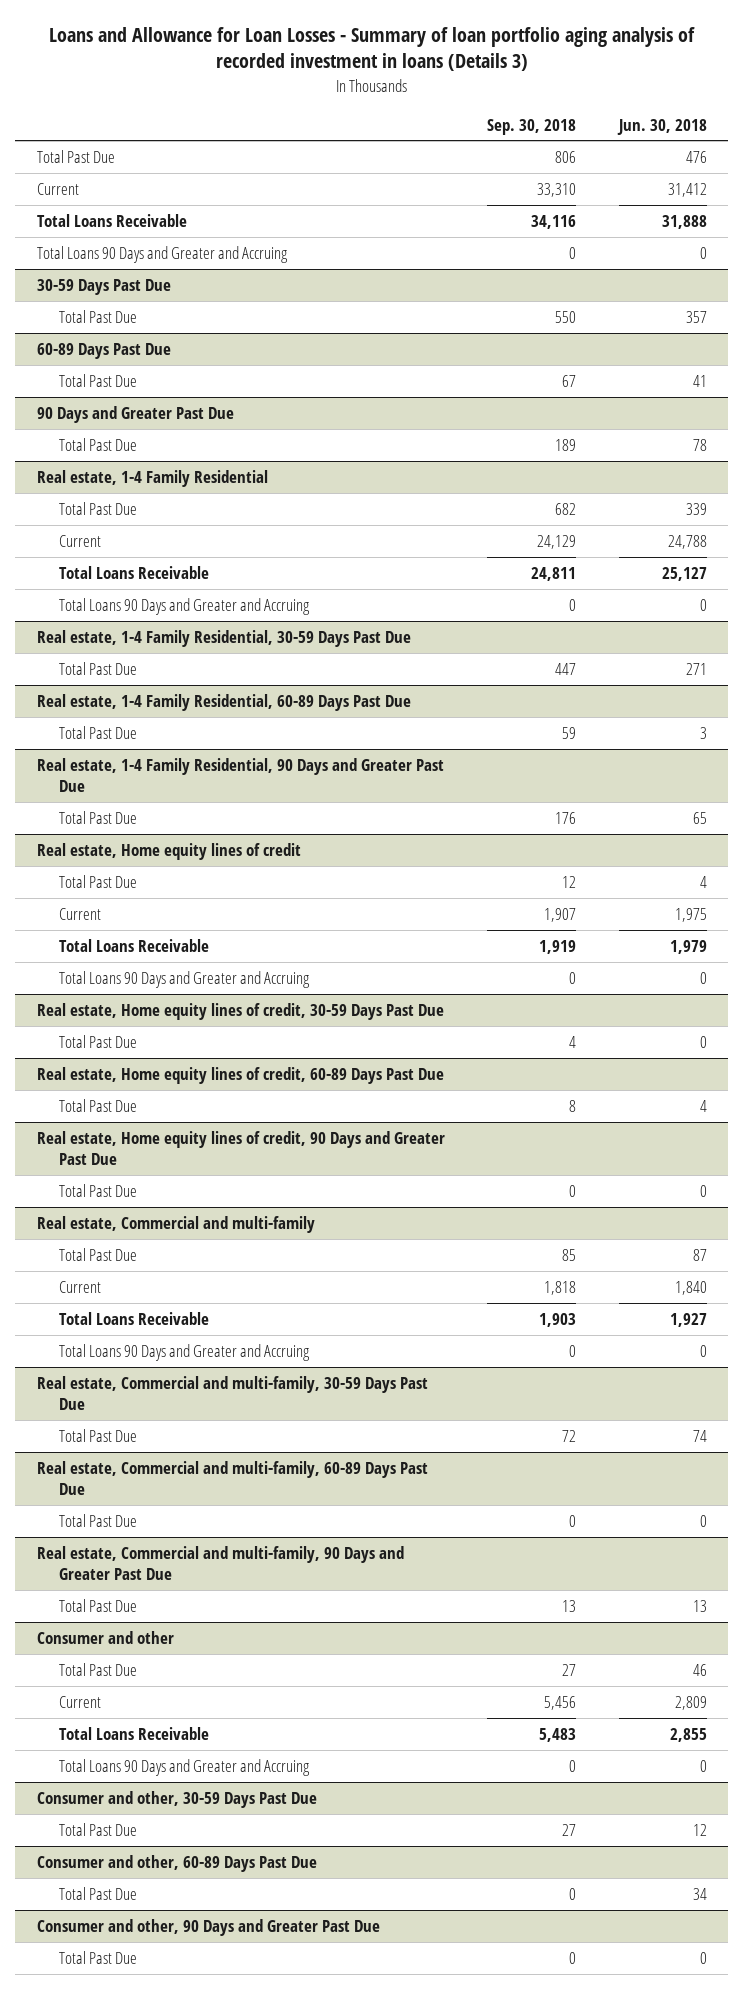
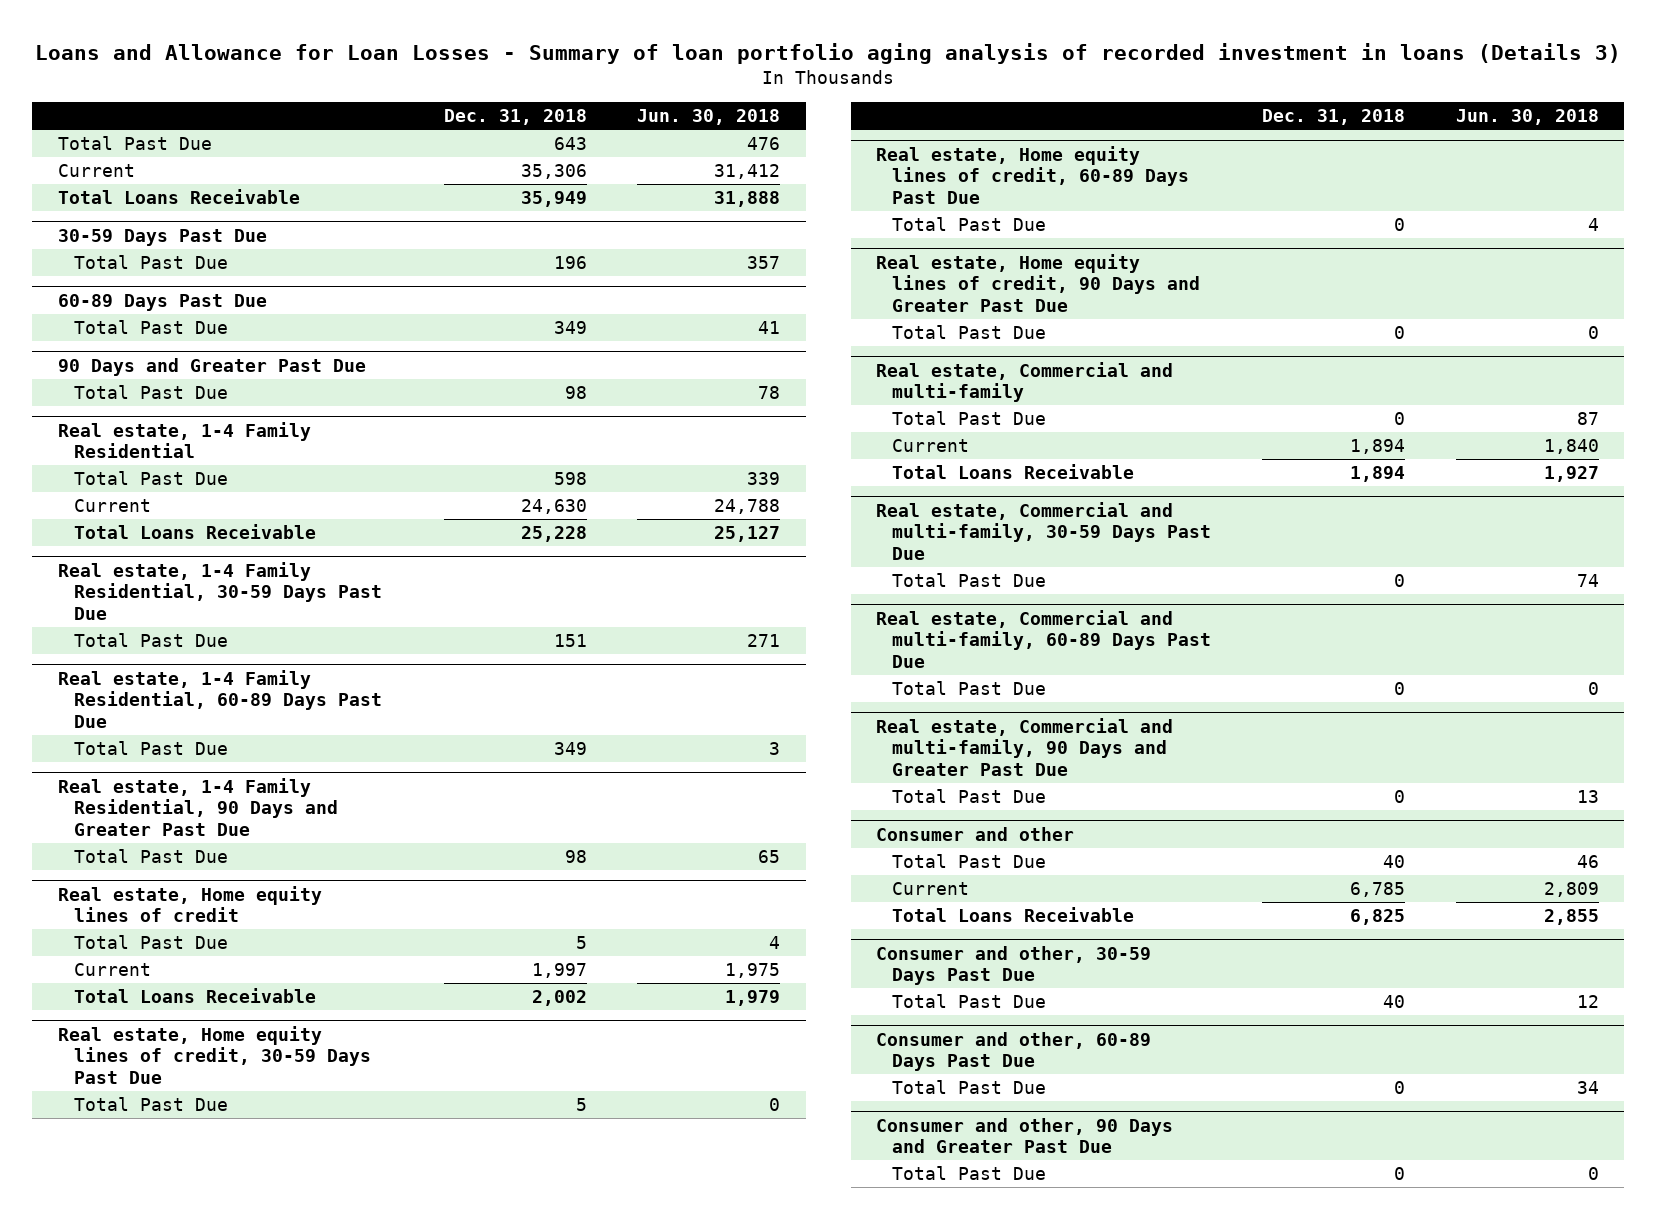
[487,118,577,135] Sep. 30, 2018 -> none
none -> [443,109,587,126] Dec. 31, 2018
[36,245,288,263] Total Loans 90 Days and Greater and Accruing -> none
[58,597,310,615] Total Loans 90 Days and Greater and Accruing -> none
[58,970,310,988] Total Loans 90 Days and Greater and Accruing -> none
[58,1343,310,1361] Total Loans 90 Days and Greater and Accruing -> none
[58,1758,310,1776] Total Loans 90 Days and Greater and Accruing -> none

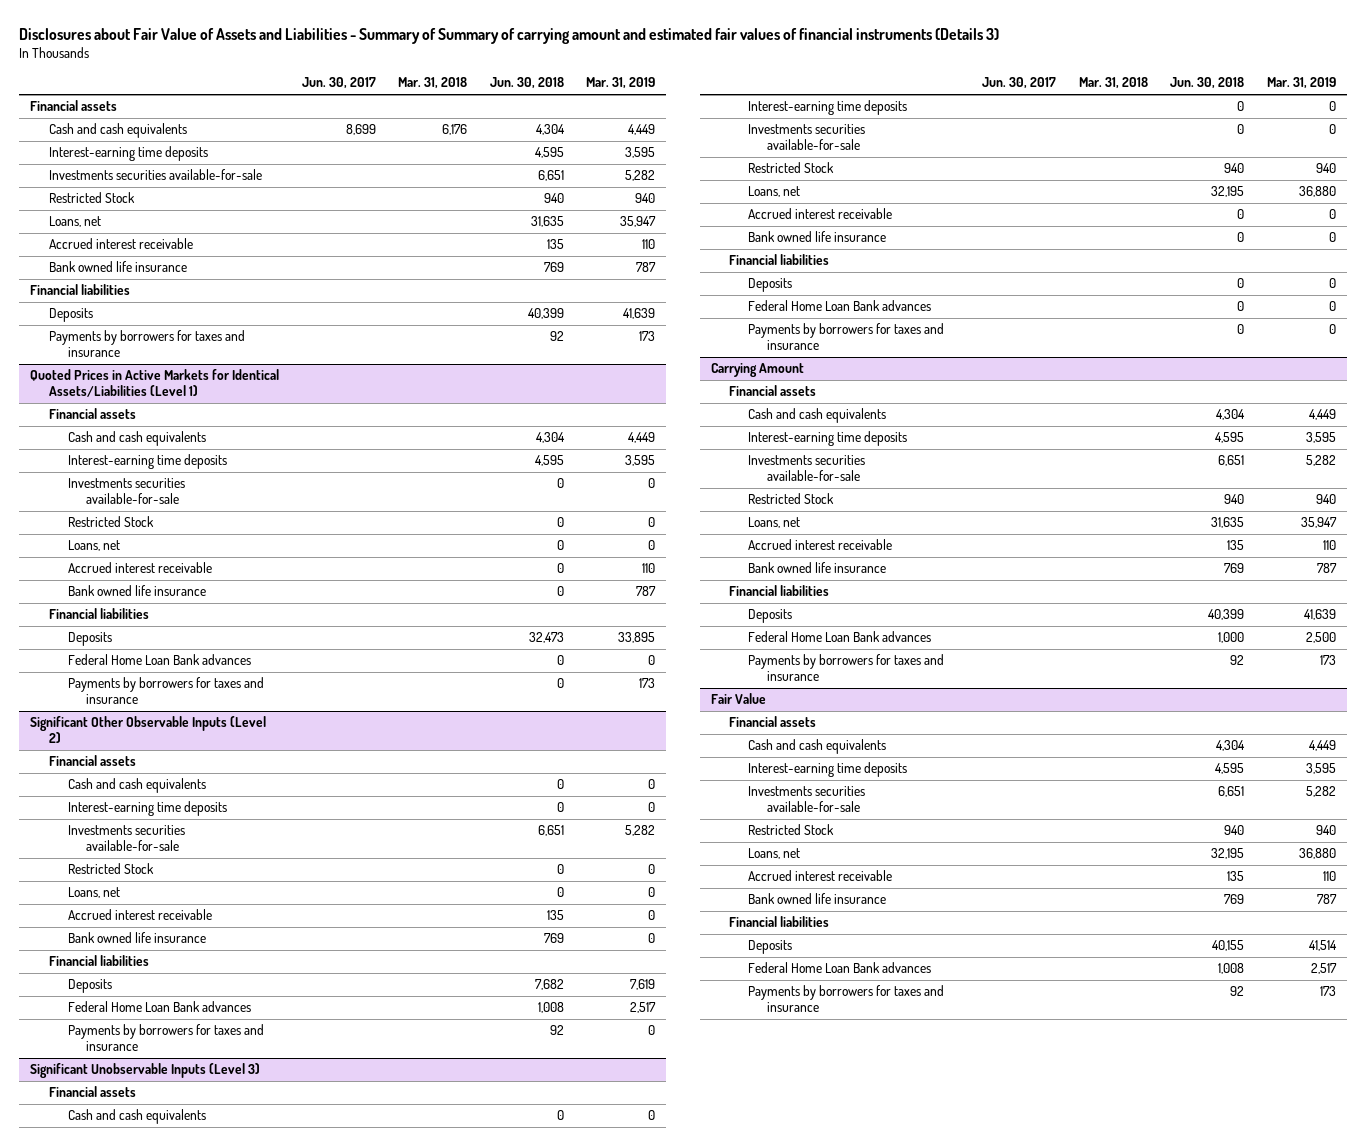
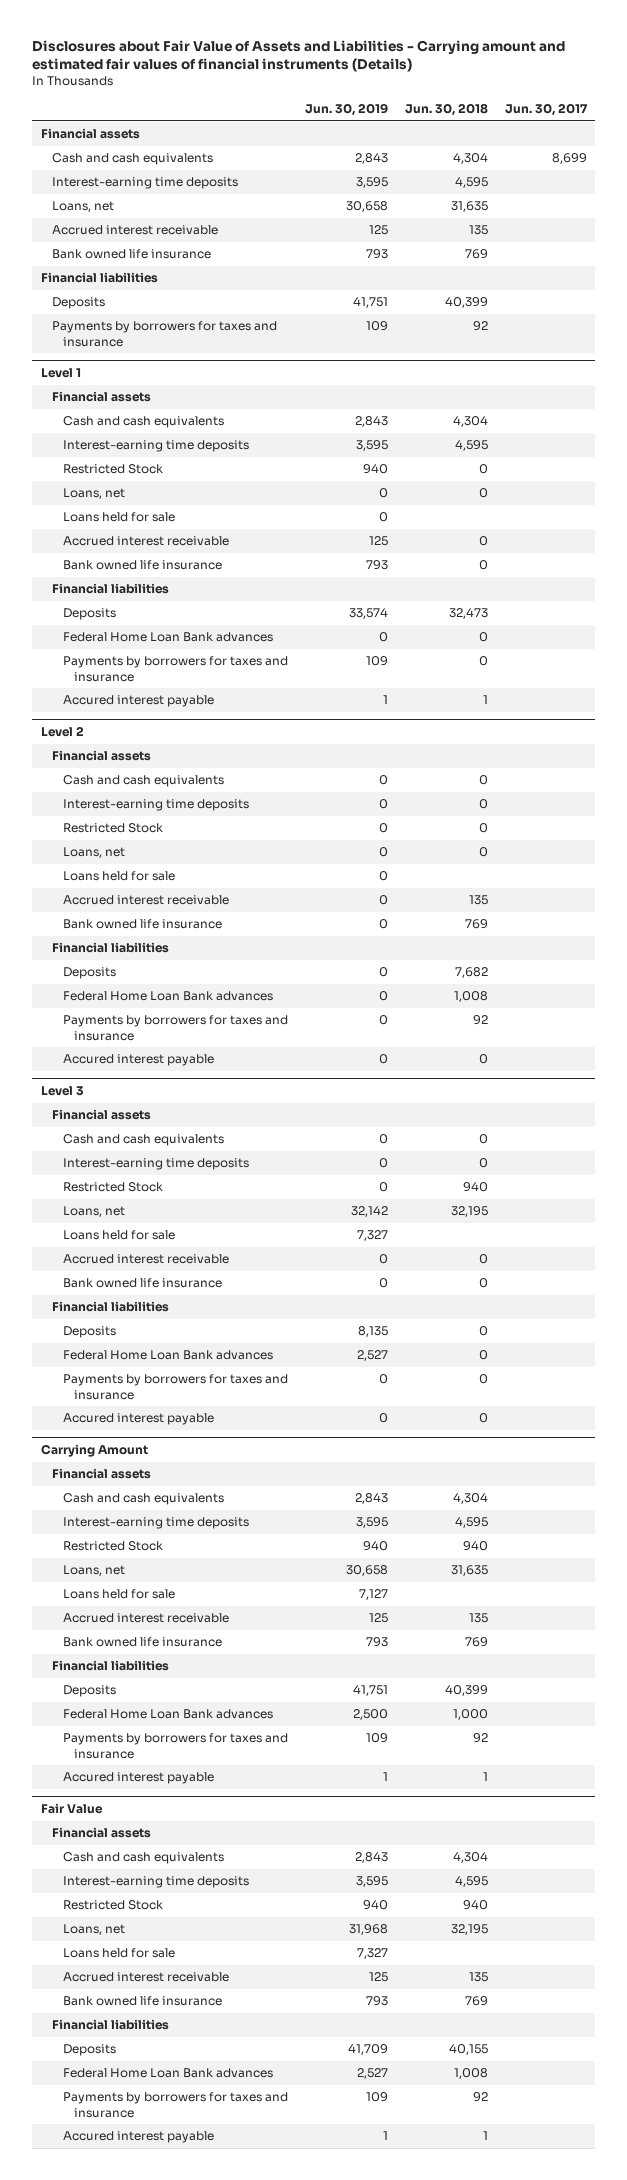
[19,27,1000,44] Disclosures about Fair Value of Assets and Liabilities - Summary of Summary of carrying amount and estimated fair values of financial instruments (Details 3) -> [32,39,566,73] Disclosures about Fair Value of Assets and Liabilities - Carrying amount and estimated fair values of financial instruments (Details)
[398,77,468,90] Mar. 31, 2018 -> none
[586,77,656,90] Mar. 31, 2019 -> none
none -> [304,103,388,117] Jun. 30, 2019
[49,169,263,181] Investments securities available-for-sale -> none
[49,192,136,204] Restricted Stock -> none
[30,369,280,398] Quoted Prices in Active Markets for Identical Assets/Liabilities (Level 1) -> [40,367,81,378] Level 1
[67,478,185,505] Investments securities available-for-sale -> none
none -> [62,512,175,523] Loans held for sale
none -> [62,695,214,708] Accured interest payable
[30,716,267,744] Significant Other Observable Inputs (Level 2) -> [40,725,84,737] Level 2
[67,825,185,852] Investments securities available-for-sale -> none
none -> [62,871,175,882] Loans held for sale
none -> [62,1054,214,1067] Accured interest payable
[30,1063,261,1079] Significant Unobservable Inputs (Level 3) -> [40,1085,84,1096] Level 3
[748,124,866,151] Investments securities available-for-sale -> none
none -> [62,1230,175,1241] Loans held for sale
none -> [62,1413,214,1426] Accured interest payable
[748,455,866,482] Investments securities available-for-sale -> none
none -> [62,1589,175,1600] Loans held for sale
none -> [62,1772,214,1785] Accured interest payable
[748,786,866,813] Investments securities available-for-sale -> none
none -> [62,1948,175,1959] Loans held for sale
none -> [62,2131,214,2144] Accured interest payable

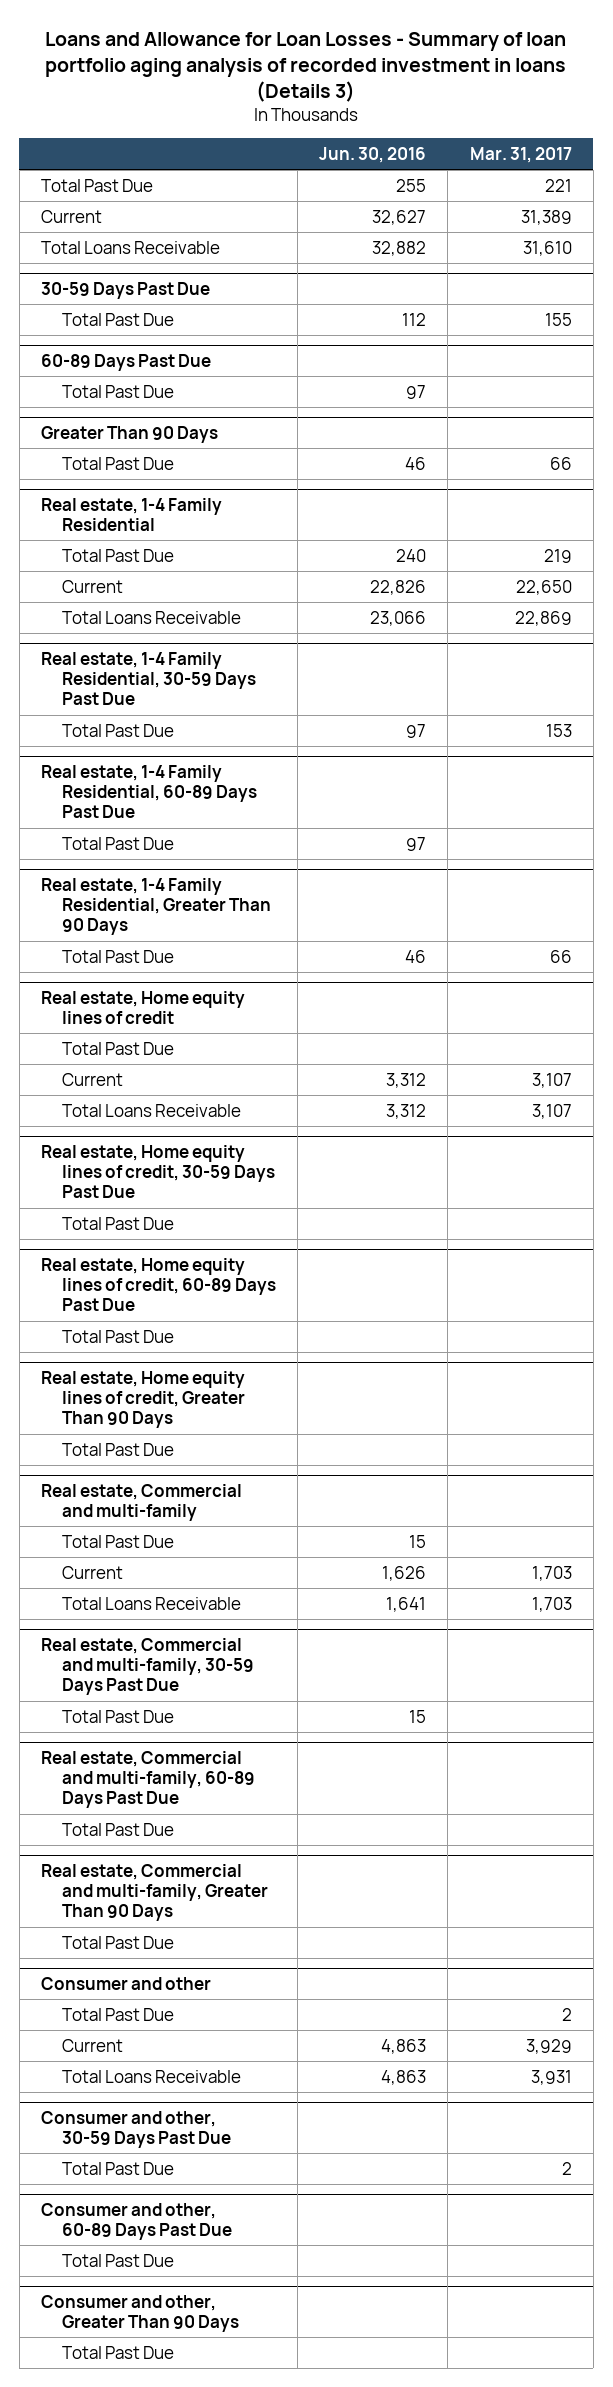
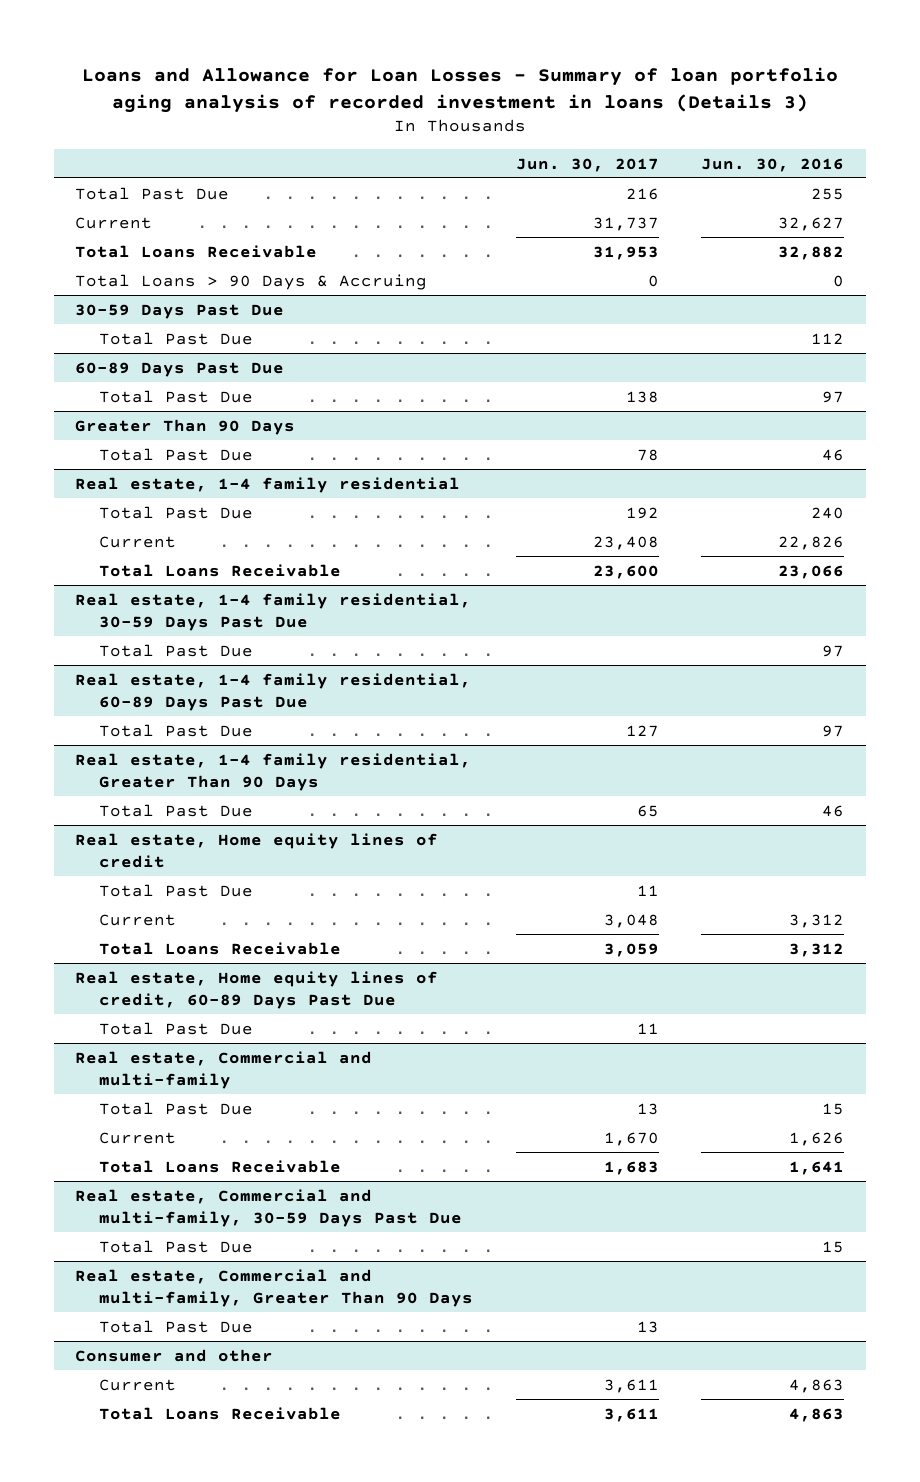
[469,147,572,164] Mar. 31, 2017 -> none
none -> [515,157,659,172] Jun. 30, 2017
none -> [75,273,428,290] Total Loans > 90 Days & Accruing
[41,497,223,532] Real estate, 1-4 Family Residential -> [75,476,461,493] Real estate, 1-4 family residential
[41,651,256,706] Real estate, 1-4 Family Residential, 30-59 Days Past Due -> [75,592,472,632] Real estate, 1-4 family residential, 30-59 Days Past Due
[41,764,257,819] Real estate, 1-4 Family Residential, 60-89 Days Past Due -> [75,672,472,712] Real estate, 1-4 family residential, 60-89 Days Past Due
[41,877,271,936] Real estate, 1-4 Family Residential, Greater Than 90 Days -> [75,752,472,792] Real estate, 1-4 family residential, Greater Than 90 Days
[41,1144,275,1199] Real estate, Home equity lines of credit, 30-59 Days Past Due -> none
[61,1216,174,1230] Total Past Due -> none
[41,1370,246,1429] Real estate, Home equity lines of credit, Greater Than 90 Days -> none
[61,1442,174,1456] Total Past Due -> none
[41,1750,255,1809] Real estate, Commercial and multi-family, 60-89 Days Past Due -> none
[61,1822,174,1836] Total Past Due -> none
[61,2007,174,2021] Total Past Due -> none
[41,2110,231,2149] Consumer and other, 30-59 Days Past Due -> none
[61,2161,174,2175] Total Past Due -> none
[41,2202,232,2241] Consumer and other, 60-89 Days Past Due -> none
[61,2253,174,2267] Total Past Due -> none
[41,2294,239,2333] Consumer and other, Greater Than 90 Days -> none
[61,2345,174,2359] Total Past Due -> none

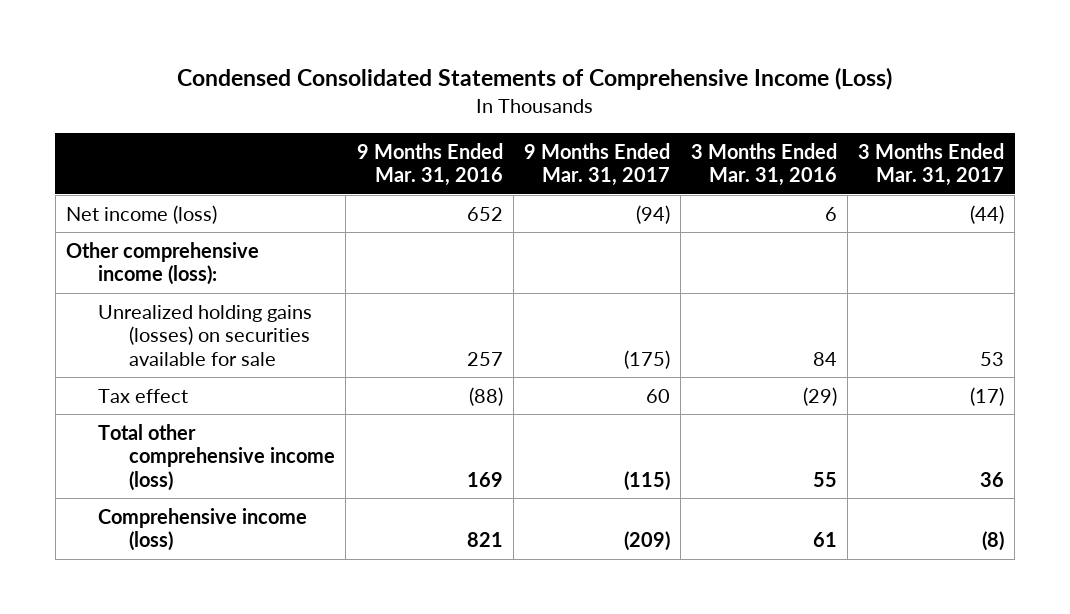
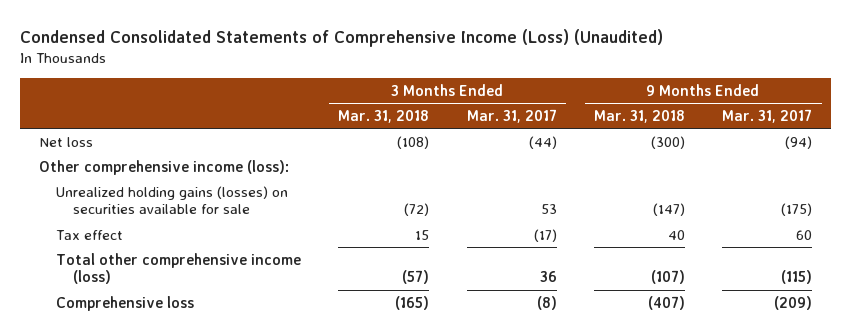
[177,67,893,91] Condensed Consolidated Statements of Comprehensive Income (Loss) -> [20,29,664,48] Condensed Consolidated Statements of Comprehensive Income (Loss) (Unaudited)
[356,142,503,187] 9 Months Ended Mar. 31, 2016 -> none
[691,142,838,187] 3 Months Ended Mar. 31, 2016 -> none
none -> [338,109,430,123] Mar. 31, 2018
none -> [594,109,686,123] Mar. 31, 2018
[65,204,217,224] Net income (loss) -> [38,136,93,147] Net loss
[97,507,307,552] Comprehensive income (loss) -> [55,295,194,311] Comprehensive loss

